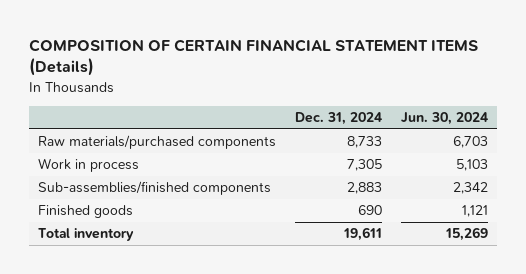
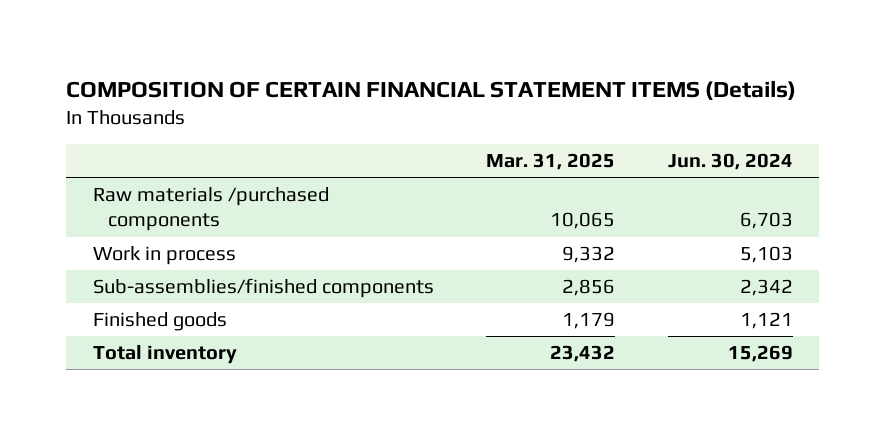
[294,111,382,125] Dec. 31, 2024 -> none
none -> [486,153,616,171] Mar. 31, 2025
[38,135,277,150] Raw materials/purchased components -> [92,187,329,232] Raw materials /purchased components

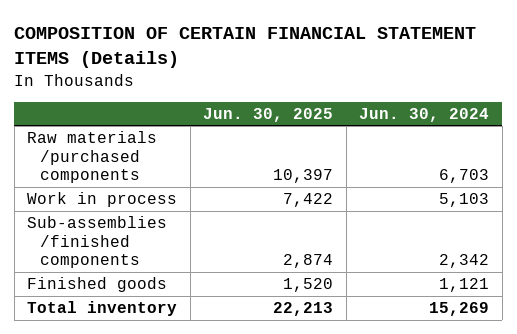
[486,153,616,171] Mar. 31, 2025 -> none
none -> [203,107,334,122] Jun. 30, 2025
[92,278,434,299] Sub-assemblies/finished components -> [27,216,168,269] Sub-assemblies /finished components

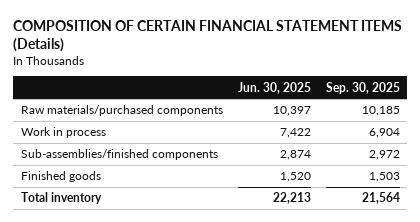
[359,107,490,122] Jun. 30, 2024 -> none
none -> [325,81,400,94] Sep. 30, 2025
[27,131,158,184] Raw materials /purchased components -> [20,105,223,117] Raw materials/purchased components
[27,216,168,269] Sub-assemblies /finished components -> [20,149,218,161] Sub-assemblies/finished components

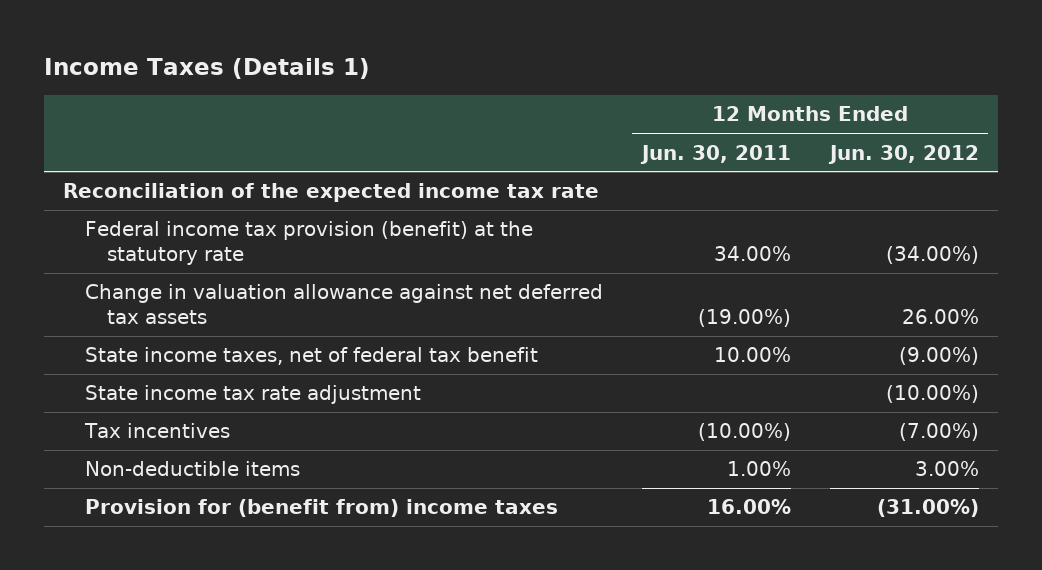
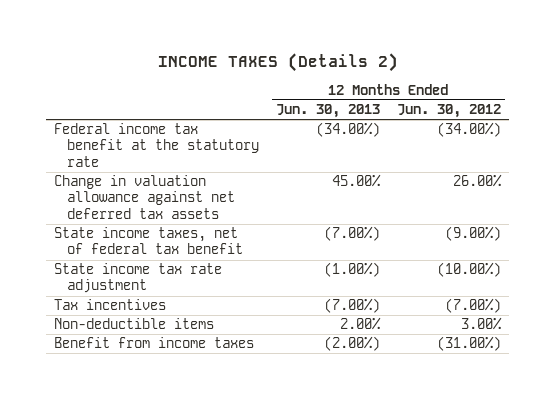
[43,57,370,79] Income Taxes (Details 1) -> [157,52,398,72] INCOME TAXES (Details 2)
[639,144,791,164] Jun. 30, 2011 -> none
none -> [275,104,380,119] Jun. 30, 2013
[62,183,599,203] Reconciliation of the expected income tax rate -> none
[85,221,534,266] Federal income tax provision (benefit) at the statutory rate -> [54,123,259,167] Federal income tax benefit at the statutory rate
[85,499,559,518] Provision for (benefit from) income taxes -> [54,337,255,349] Benefit from income taxes

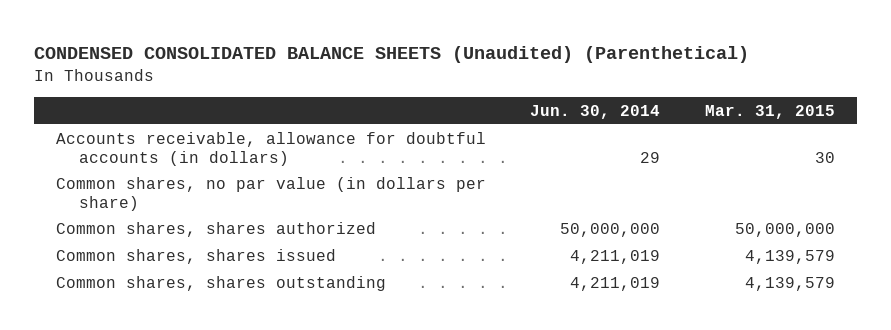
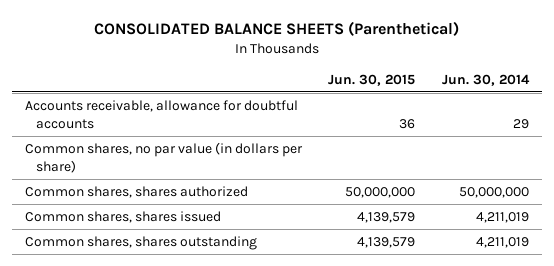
[33,45,749,63] CONDENSED CONSOLIDATED BALANCE SHEETS (Unaudited) (Parenthetical) -> [93,20,459,36] CONSOLIDATED BALANCE SHEETS (Parenthetical)
[704,104,835,119] Mar. 31, 2015 -> none
none -> [328,73,416,86] Jun. 30, 2015
[55,131,486,166] Accounts receivable, allowance for doubtful accounts (in dollars) -> [25,100,299,129] Accounts receivable, allowance for doubtful accounts

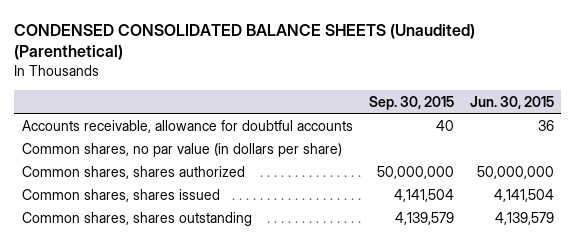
[93,20,459,36] CONSOLIDATED BALANCE SHEETS (Parenthetical) -> [14,23,476,61] CONDENSED CONSOLIDATED BALANCE SHEETS (Unaudited) (Parenthetical)
[441,73,530,86] Jun. 30, 2014 -> none
none -> [368,95,454,110] Sep. 30, 2015
[357,212,416,224] 4,139,579 -> [493,188,554,202] 4,141,504

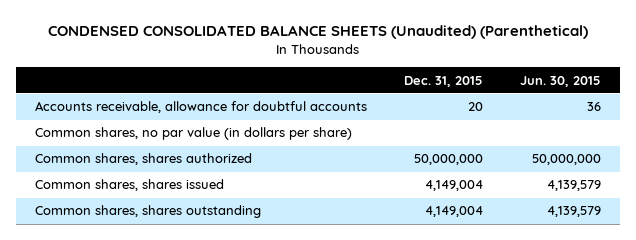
[368,95,454,110] Sep. 30, 2015 -> none
none -> [404,75,484,87] Dec. 31, 2015
[493,188,554,202] 4,141,504 -> [547,180,602,192] 4,139,579

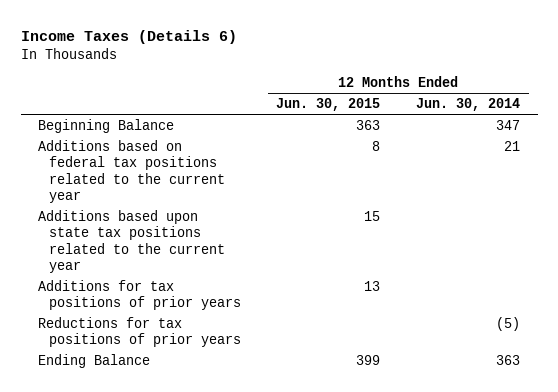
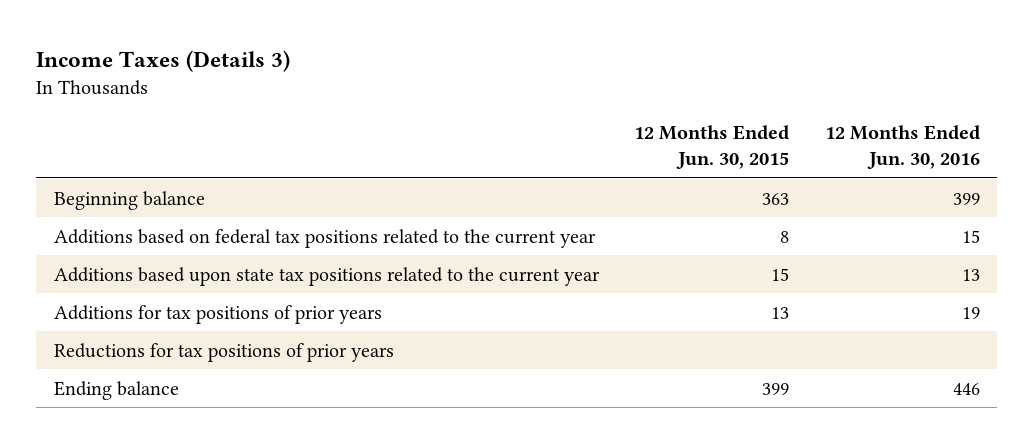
[20,30,237,45] Income Taxes (Details 6) -> [36,50,291,73] Income Taxes (Details 3)
[415,98,520,112] Jun. 30, 2014 -> none
none -> [824,125,980,170] 12 Months Ended Jun. 30, 2016
[38,118,175,133] Beginning Balance -> [54,190,206,210] Beginning balance
[38,353,151,368] Ending Balance -> [54,380,180,400] Ending balance

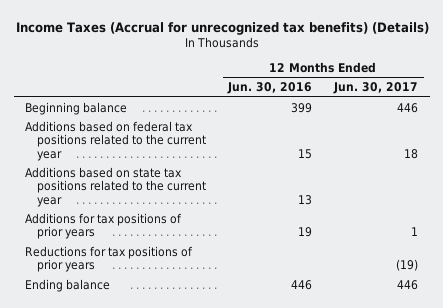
[36,50,291,73] Income Taxes (Details 3) -> [15,21,429,35] Income Taxes (Accrual for unrecognized tax benefits) (Details)
[634,125,790,170] 12 Months Ended Jun. 30, 2015 -> none
none -> [333,82,419,95] Jun. 30, 2017
[54,266,601,286] Additions based upon state tax positions related to the current year -> [24,166,206,208] Additions based on state tax positions related to the current year

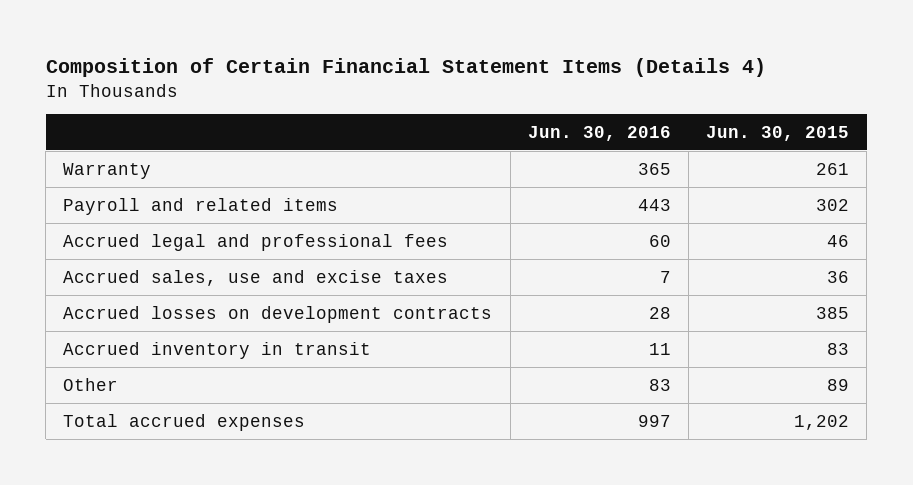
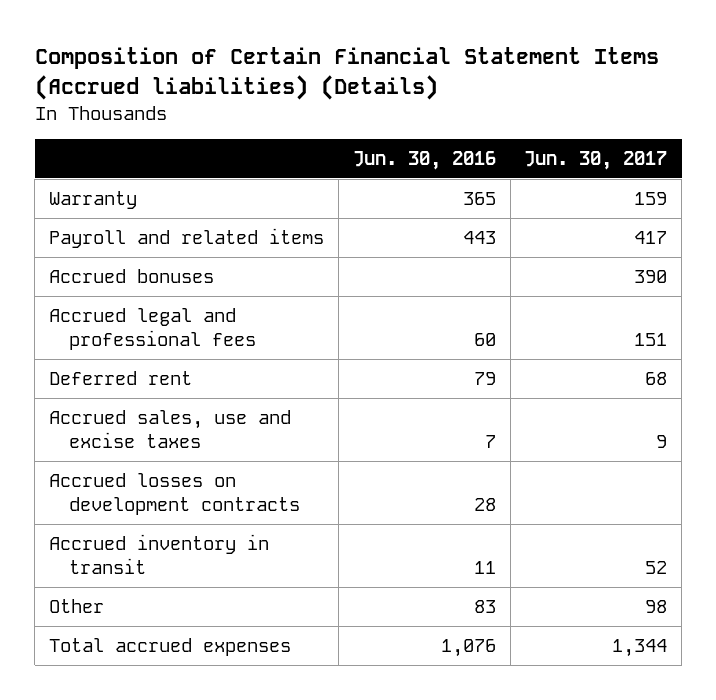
[45,57,766,77] Composition of Certain Financial Statement Items (Details 4) -> [34,47,659,101] Composition of Certain Financial Statement Items (Accrued liabilities) (Details)
[706,125,850,141] Jun. 30, 2015 -> none
none -> [524,151,668,171] Jun. 30, 2017
none -> [48,269,214,284] Accrued bonuses
none -> [48,371,192,386] Deferred rent
[637,414,671,427] 997 -> [440,639,496,658] 1,076

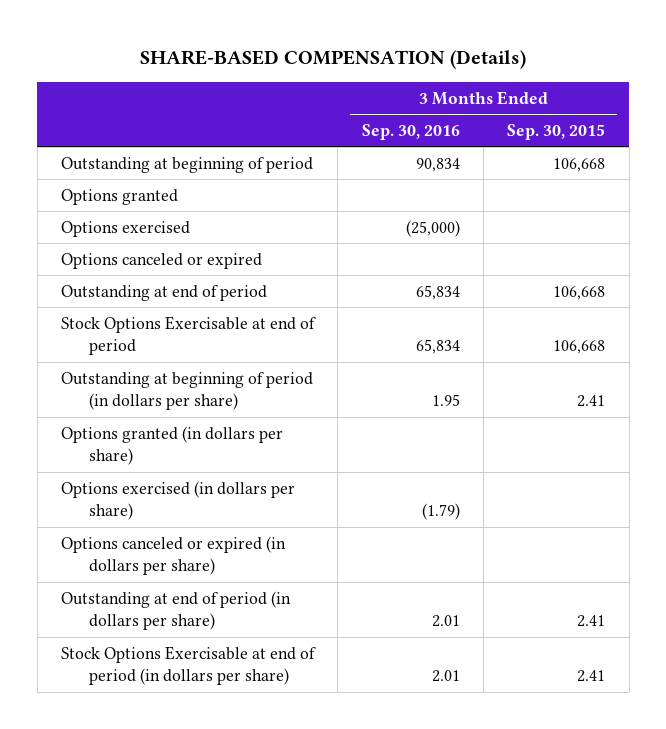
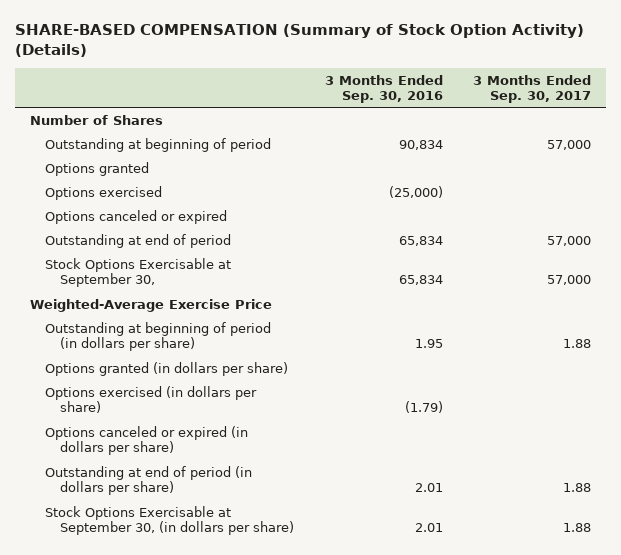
[140,50,527,70] SHARE-BASED COMPENSATION (Details) -> [14,23,584,57] SHARE-BASED COMPENSATION (Summary of Stock Option Activity) (Details)
[507,123,606,140] Sep. 30, 2015 -> none
none -> [472,74,591,103] 3 Months Ended Sep. 30, 2017
none -> [29,114,163,125] Number of Shares
[61,315,317,356] Stock Options Exercisable at end of period -> [45,257,232,288] Stock Options Exercisable at September 30,
none -> [29,298,272,312] Weighted-Average Exercise Price
[61,645,317,686] Stock Options Exercisable at end of period (in dollars per share) -> [45,505,295,536] Stock Options Exercisable at September 30, (in dollars per share)

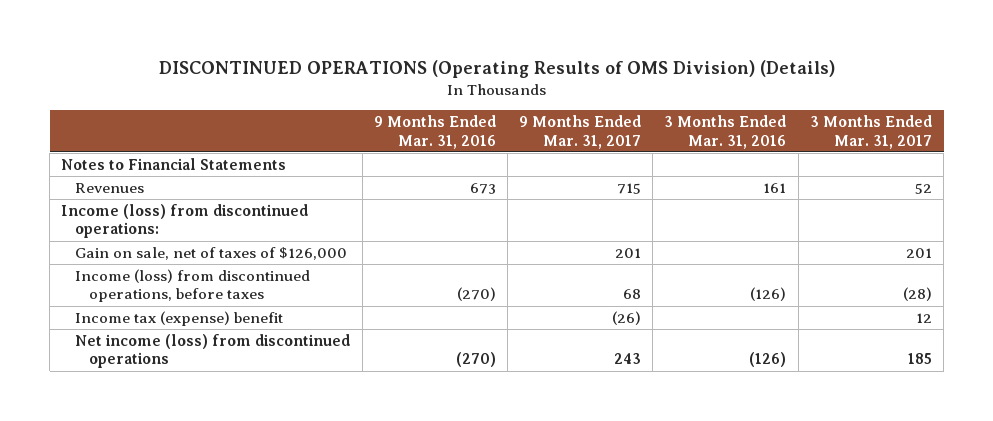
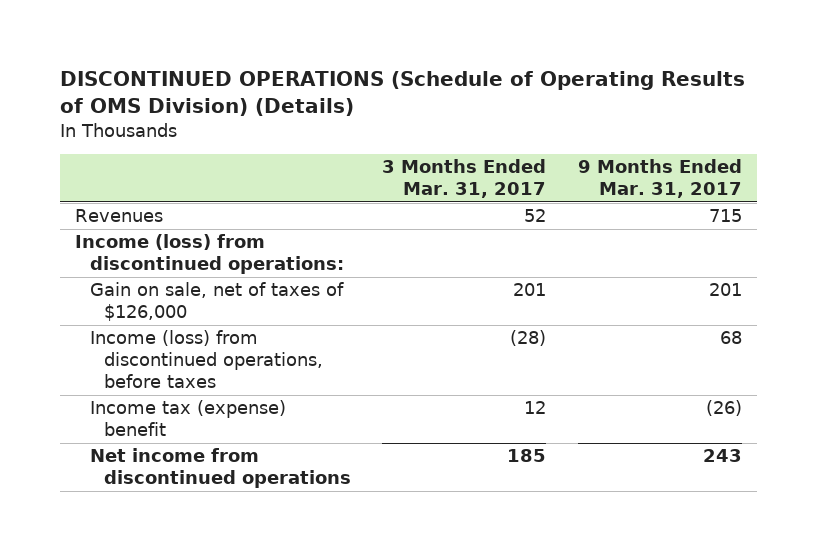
[158,59,835,78] DISCONTINUED OPERATIONS (Operating Results of OMS Division) (Details) -> [59,71,745,117] DISCONTINUED OPERATIONS (Schedule of Operating Results of OMS Division) (Details)
[373,115,496,149] 9 Months Ended Mar. 31, 2016 -> none
[664,115,787,149] 3 Months Ended Mar. 31, 2016 -> none
[61,157,287,170] Notes to Financial Statements -> none
[75,333,351,369] Net income (loss) from discontinued operations -> [89,448,352,489] Net income from discontinued operations

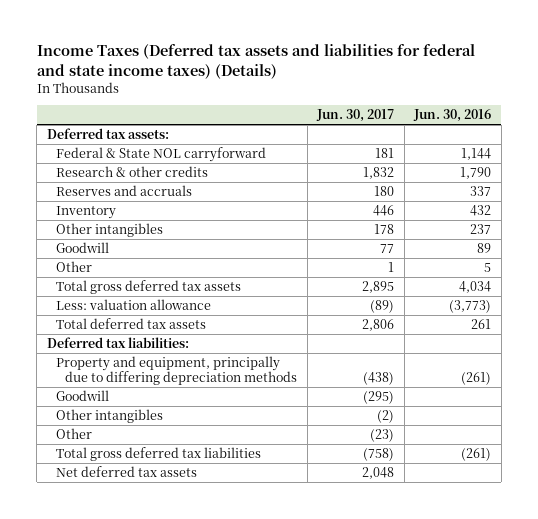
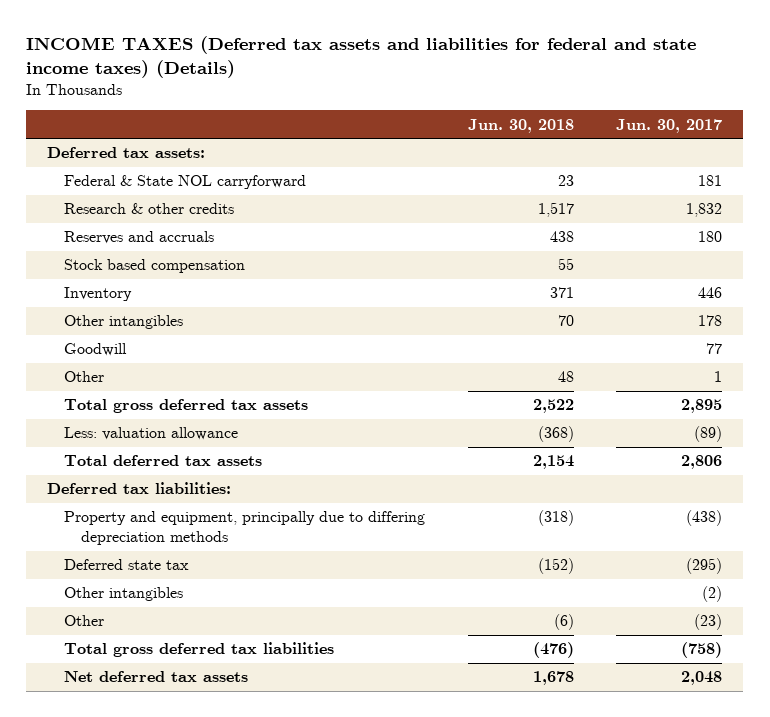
[36,44,475,79] Income Taxes (Deferred tax assets and liabilities for federal and state income taxes) (Details) -> [26,36,697,79] INCOME TAXES (Deferred tax assets and liabilities for federal and state income taxes) (Details)
[413,109,492,123] Jun. 30, 2016 -> none
none -> [467,118,574,133] Jun. 30, 2018
none -> [64,259,246,274] Stock based compensation
[55,389,109,401] Goodwill -> [64,559,190,571] Deferred state tax

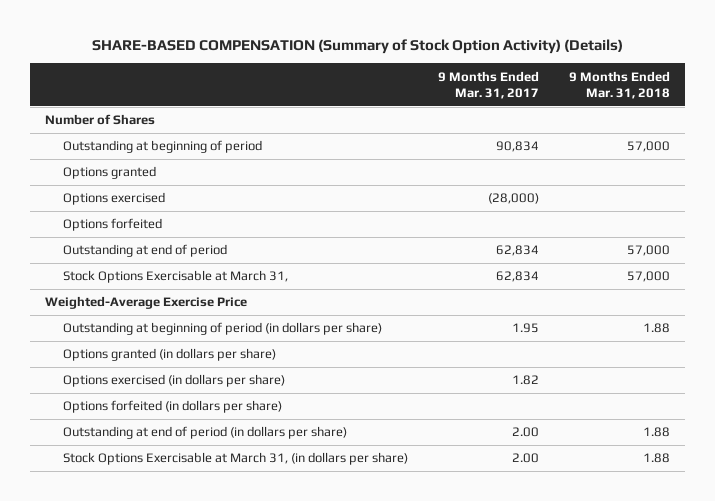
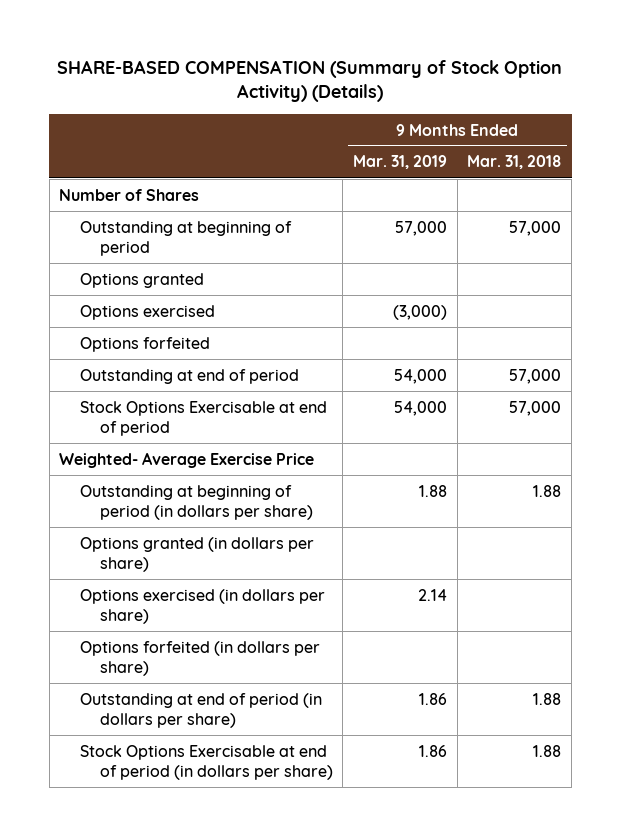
[438,70,540,100] 9 Months Ended Mar. 31, 2017 -> none
none -> [353,155,448,170] Mar. 31, 2019
[63,270,289,284] Stock Options Exercisable at March 31, -> [79,400,327,436] Stock Options Exercisable at end of period
[44,296,247,310] Weighted-Average Exercise Price -> [59,451,315,468] Weighted- Average Exercise Price
[63,452,409,466] Stock Options Exercisable at March 31, (in dollars per share) -> [79,744,333,780] Stock Options Exercisable at end of period (in dollars per share)

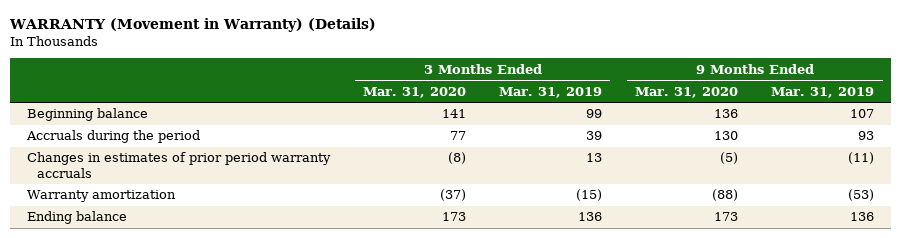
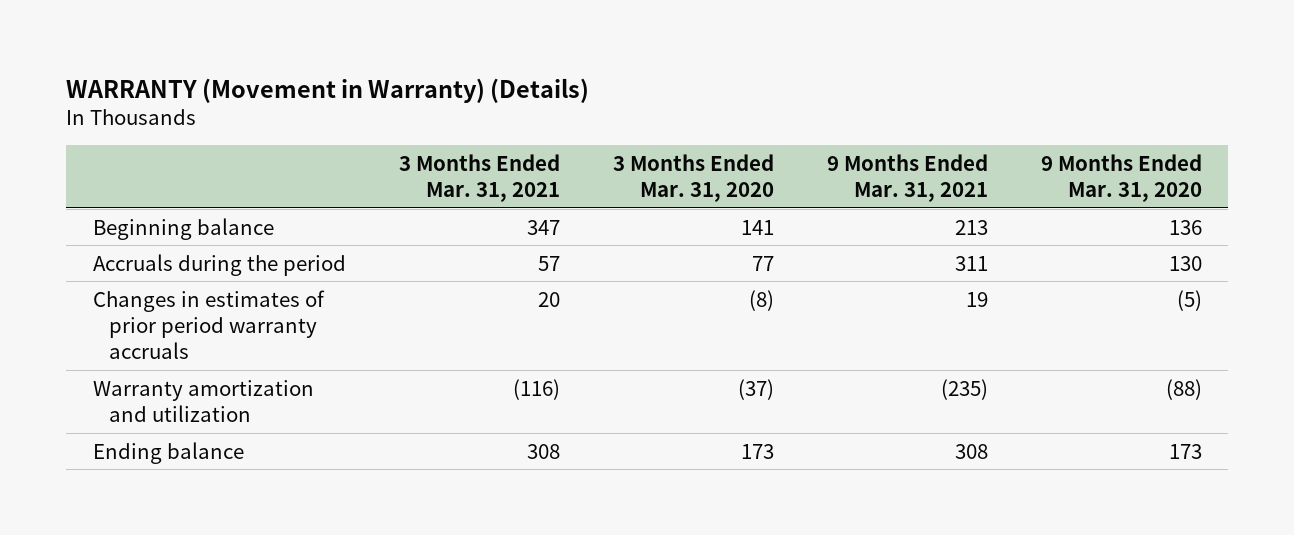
[499,86,603,98] Mar. 31, 2019 -> none
[771,86,875,98] Mar. 31, 2019 -> none
none -> [398,153,560,203] 3 Months Ended Mar. 31, 2021
none -> [826,153,988,203] 9 Months Ended Mar. 31, 2021
[26,190,176,203] Warranty amortization -> [92,379,314,422] Warranty amortization and utilization

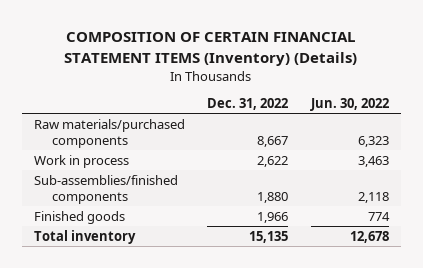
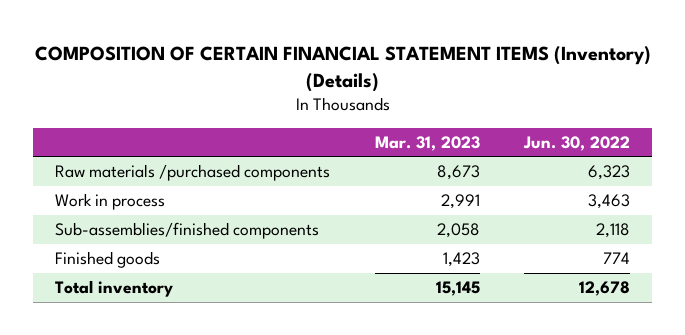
[207,98,289,111] Dec. 31, 2022 -> none
none -> [374,135,480,151] Mar. 31, 2023
[33,118,185,148] Raw materials/purchased components -> [55,164,331,182] Raw materials /purchased components

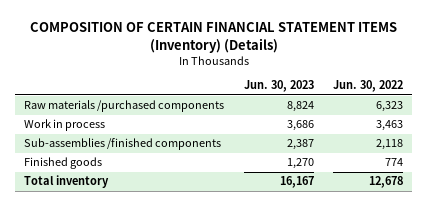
[374,135,480,151] Mar. 31, 2023 -> none
none -> [243,80,314,93] Jun. 30, 2023
[55,222,320,240] Sub-assemblies/finished components -> [24,138,222,151] Sub-assemblies /finished components

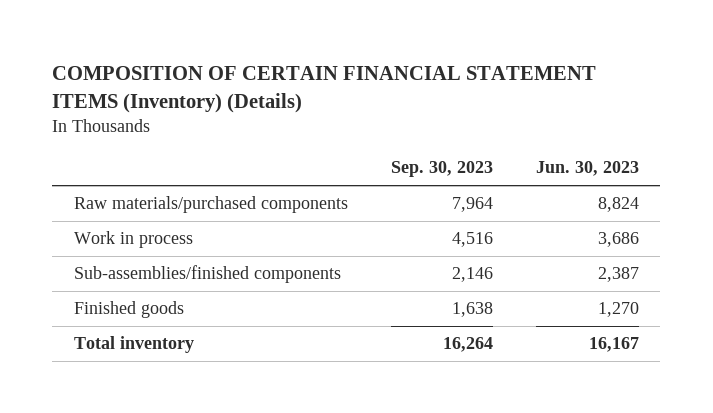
[332,80,403,93] Jun. 30, 2022 -> none
none -> [390,161,493,178] Sep. 30, 2023
[24,100,225,113] Raw materials /purchased components -> [73,196,348,214] Raw materials/purchased components
[24,138,222,151] Sub-assemblies /finished components -> [73,265,341,284] Sub-assemblies/finished components

